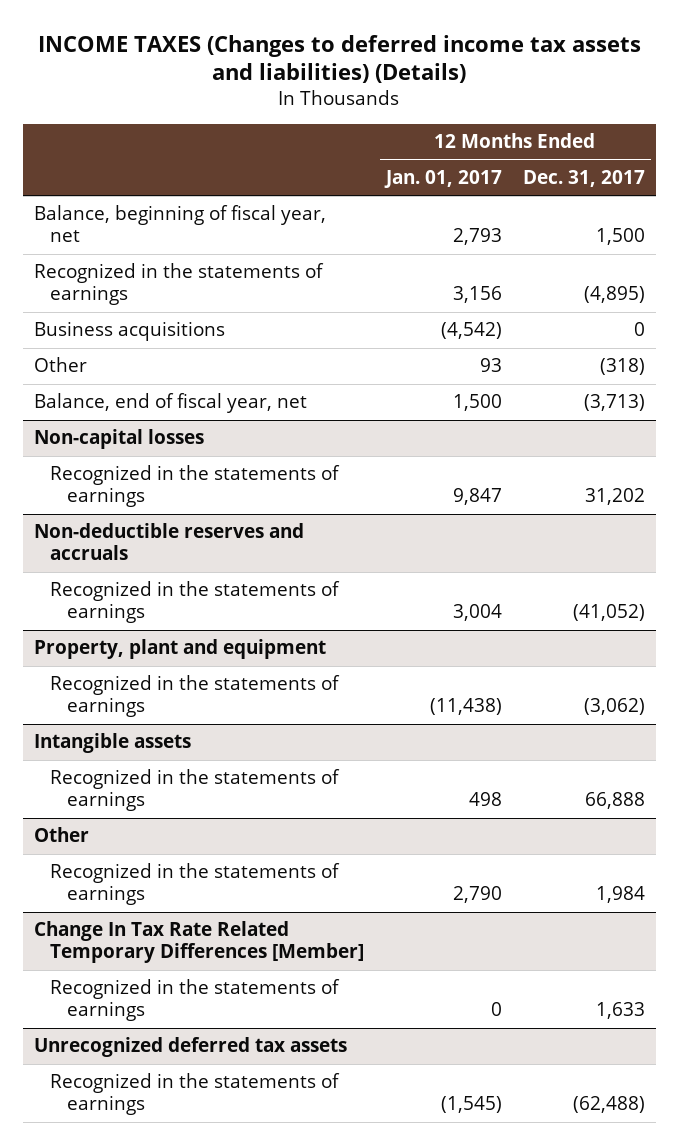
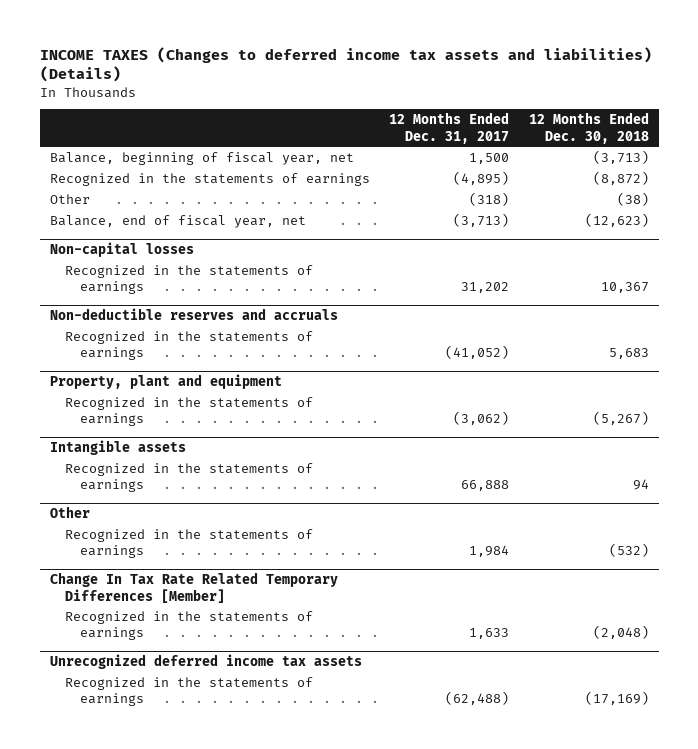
[383,170,502,189] Jan. 01, 2017 -> none
none -> [528,112,649,144] 12 Months Ended Dec. 30, 2018
[33,321,225,342] Business acquisitions -> none
[33,1037,347,1058] Unrecognized deferred tax assets -> [49,654,362,670] Unrecognized deferred income tax assets

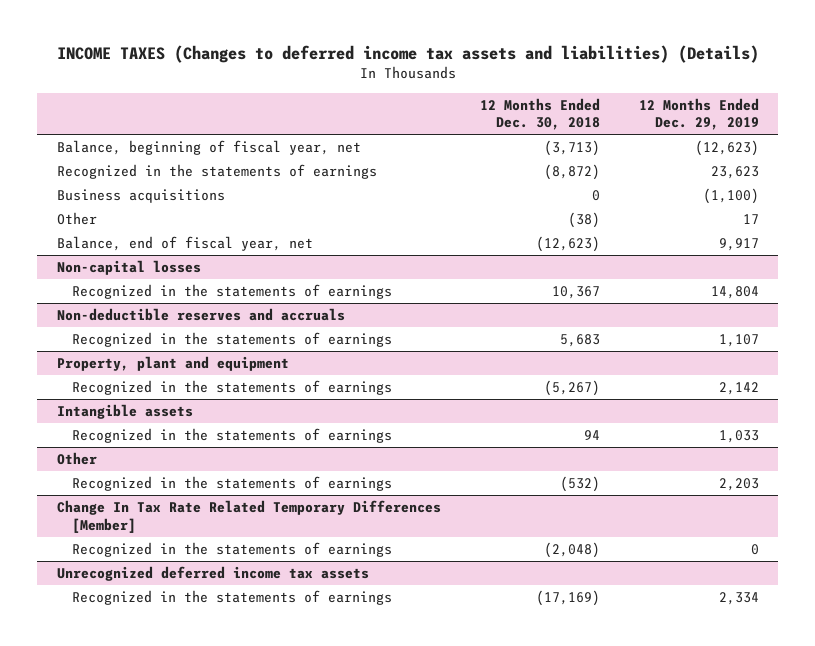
[389,112,510,144] 12 Months Ended Dec. 31, 2017 -> none
none -> [638,97,759,131] 12 Months Ended Dec. 29, 2019
none -> [56,188,225,203] Business acquisitions

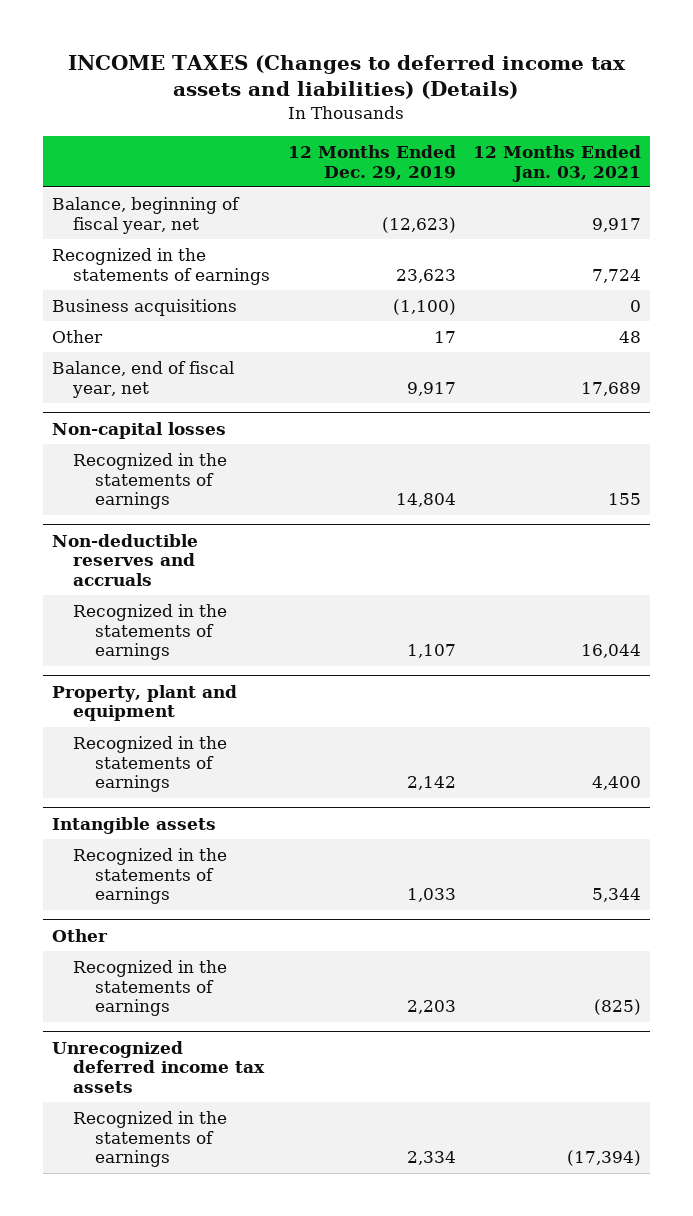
[479,97,600,131] 12 Months Ended Dec. 30, 2018 -> none
none -> [472,144,641,182] 12 Months Ended Jan. 03, 2021
[56,499,441,533] Change In Tax Rate Related Temporary Differences [Member] -> none
[71,541,392,557] Recognized in the statements of earnings -> none

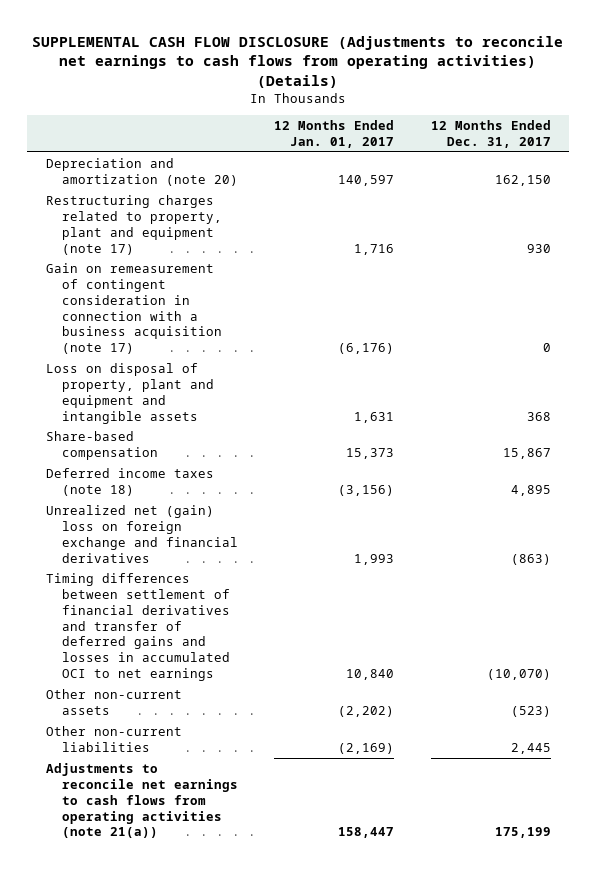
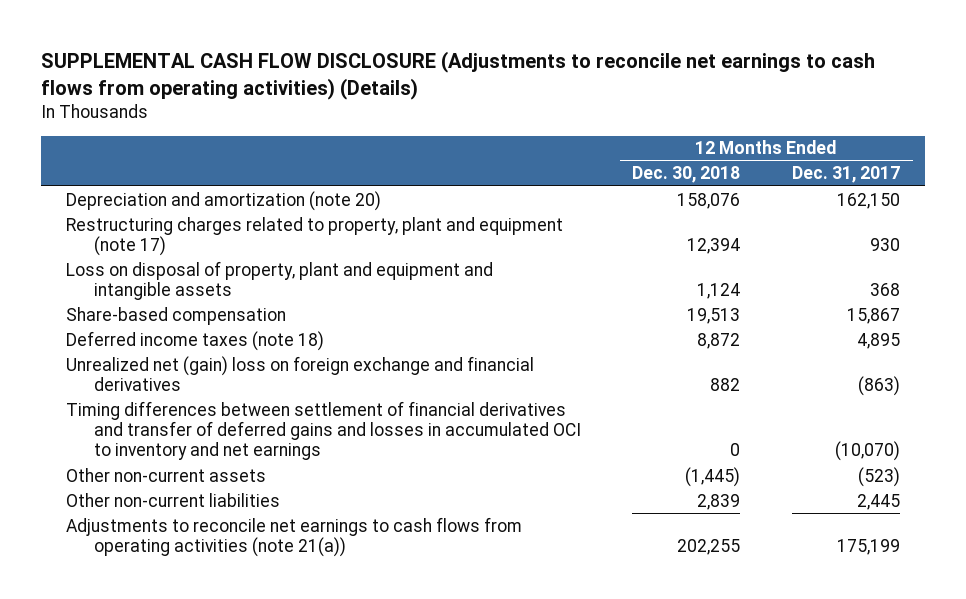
[274,120,395,149] 12 Months Ended Jan. 01, 2017 -> none
none -> [632,166,741,184] Dec. 30, 2018
[45,262,222,355] Gain on remeasurement of contingent consideration in connection with a business acquisition (note 17) -> none
[45,572,230,682] Timing differences between settlement of financial derivatives and transfer of deferred gains and losses in accumulated OCI to net earnings -> [66,400,582,461] Timing differences between settlement of financial derivatives and transfer of deferred gains and losses in accumulated OCI to inventory and net earnings

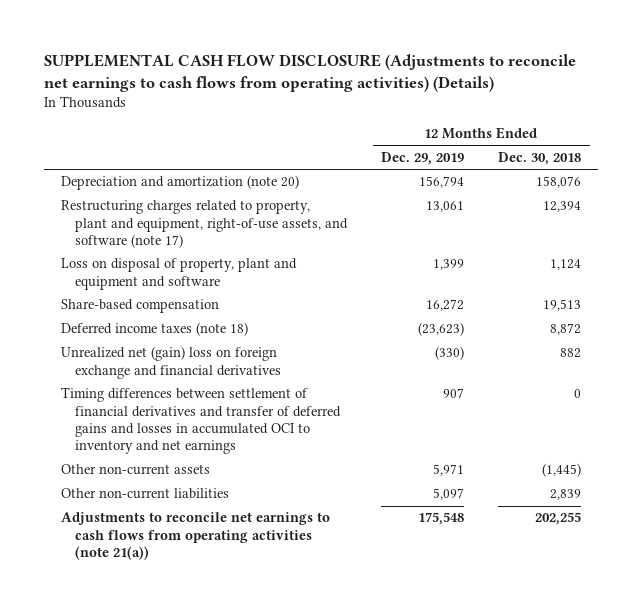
[791,166,900,184] Dec. 31, 2017 -> none
none -> [381,151,465,165] Dec. 29, 2019
[66,216,564,257] Restructuring charges related to property, plant and equipment (note 17) -> [60,200,348,249] Restructuring charges related to property, plant and equipment, right-of-use assets, and software (note 17)
[66,260,494,301] Loss on disposal of property, plant and equipment and intangible assets -> [60,258,297,290] Loss on disposal of property, plant and equipment and software

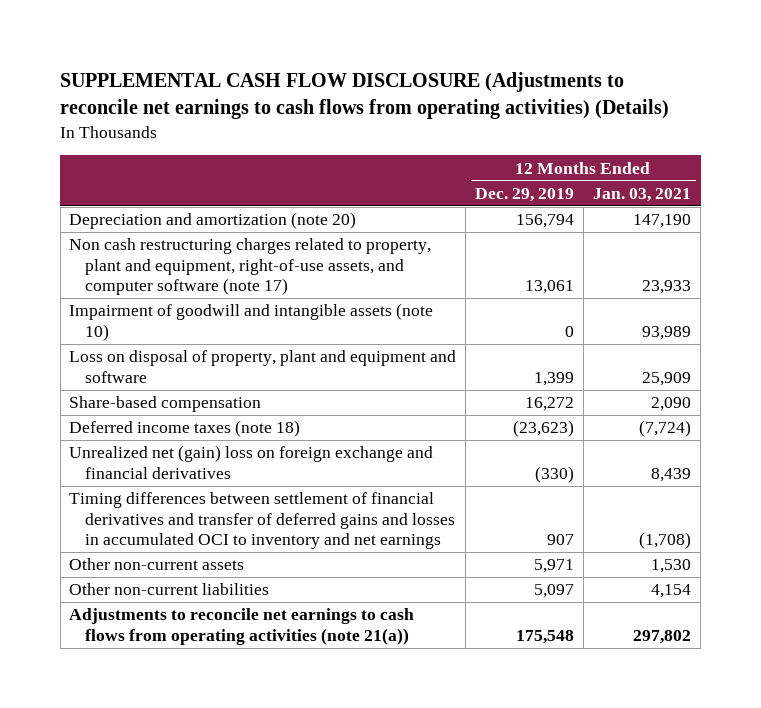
[498,151,582,165] Dec. 30, 2018 -> none
none -> [593,187,692,202] Jan. 03, 2021
[60,200,348,249] Restructuring charges related to property, plant and equipment, right-of-use assets, and software (note 17) -> [69,238,432,296] Non cash restructuring charges related to property, plant and equipment, right-of-use assets, and computer software (note 17)
none -> [69,303,434,341] Impairment of goodwill and intangible assets (note 10)

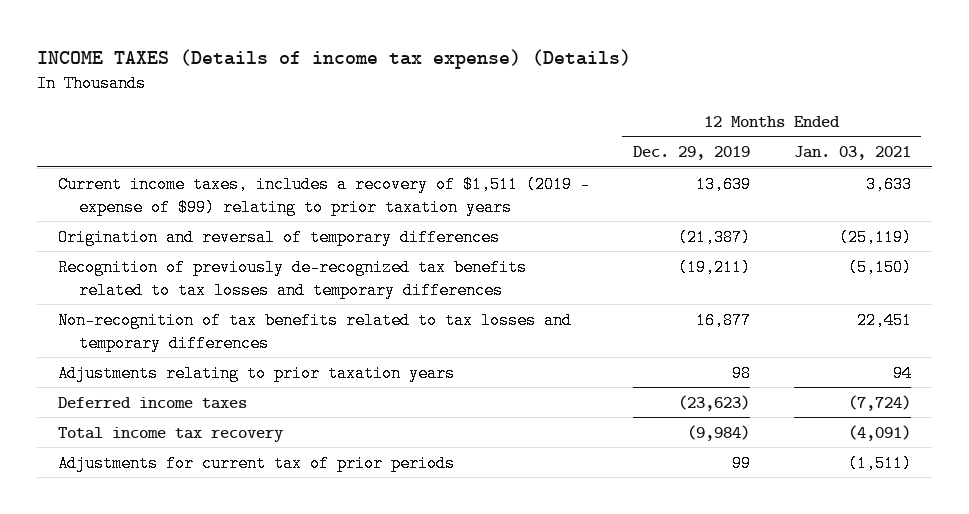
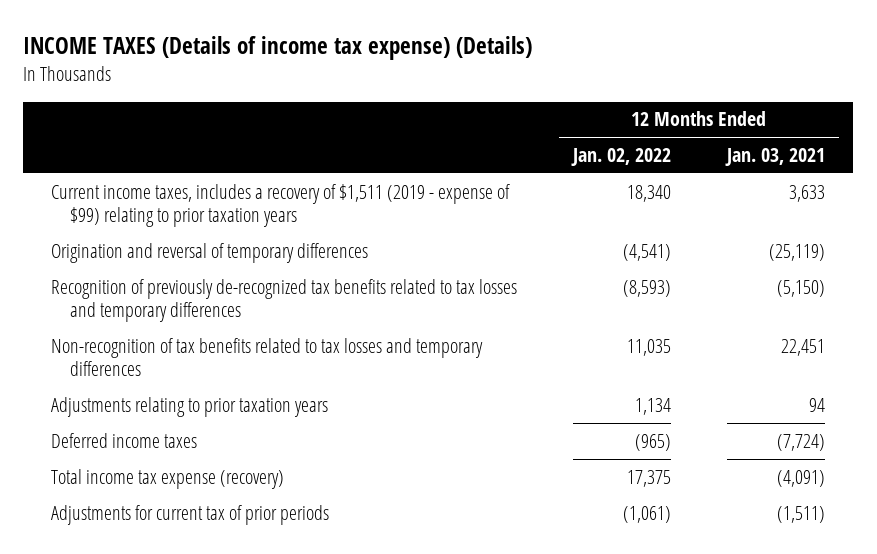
[632,145,750,160] Dec. 29, 2019 -> none
none -> [571,147,672,166] Jan. 02, 2022
[58,426,285,442] Total income tax recovery -> [51,468,285,489] Total income tax expense (recovery)

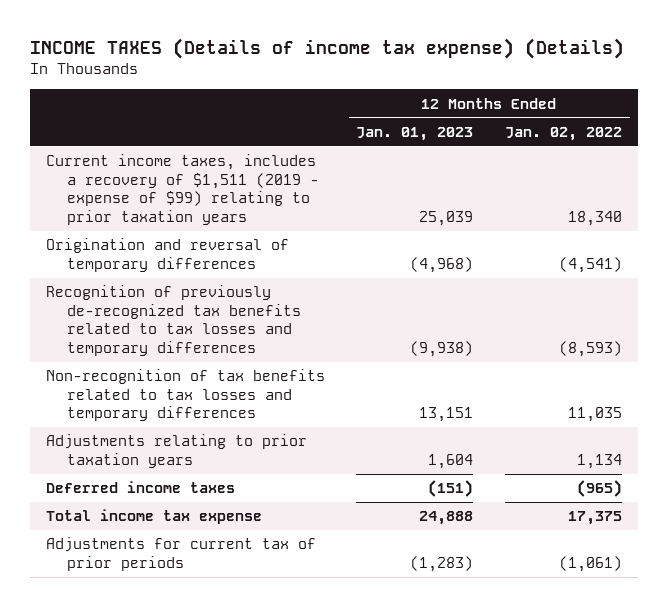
[725,147,826,166] Jan. 03, 2021 -> none
none -> [356,126,474,141] Jan. 01, 2023
[51,468,285,489] Total income tax expense (recovery) -> [46,509,263,525] Total income tax expense

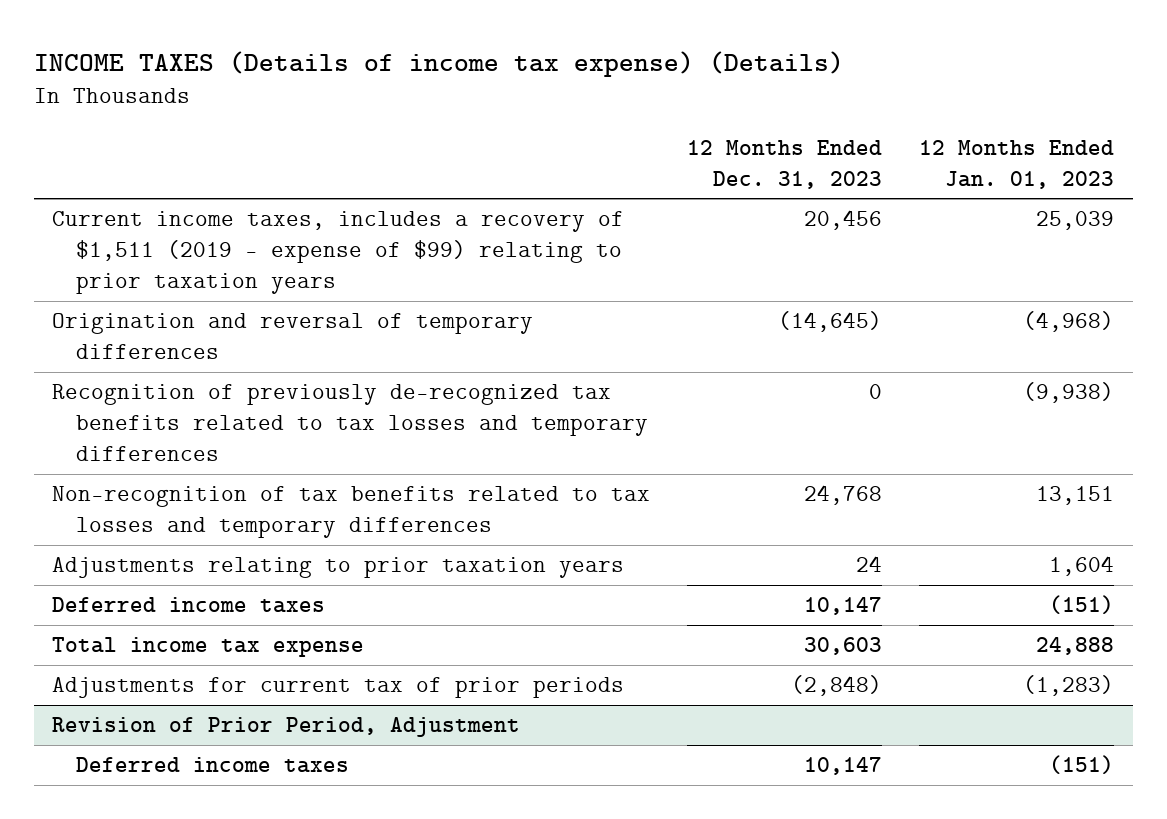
[504,126,622,141] Jan. 02, 2022 -> none
none -> [687,139,883,189] 12 Months Ended Dec. 31, 2023
none -> [52,717,521,738] Revision of Prior Period, Adjustment
none -> [75,757,349,774] Deferred income taxes

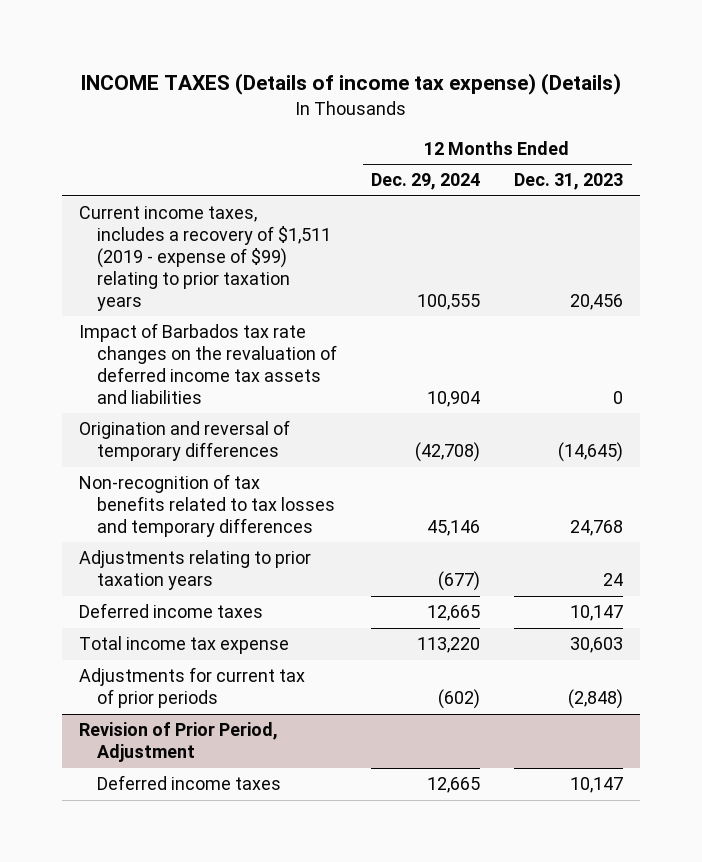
[919,139,1115,189] 12 Months Ended Jan. 01, 2023 -> none
none -> [371,173,481,191] Dec. 29, 2024
none -> [79,323,338,404] Impact of Barbados tax rate changes on the revaluation of deferred income tax assets and liabilities
[52,384,648,462] Recognition of previously de-recognized tax benefits related to tax losses and temporary differences -> none

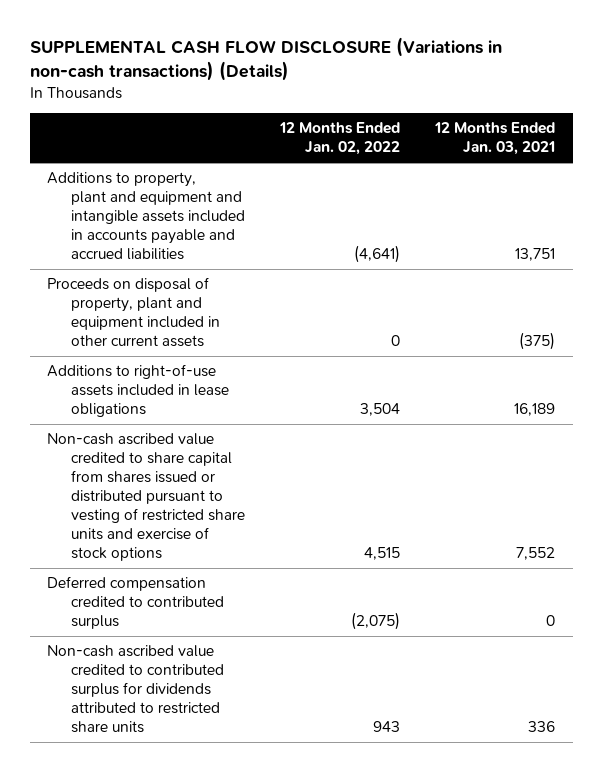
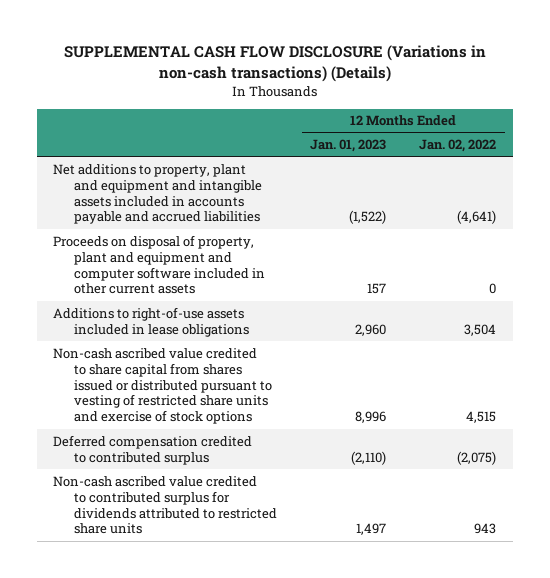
[434,122,556,156] 12 Months Ended Jan. 03, 2021 -> none
none -> [310,138,387,152] Jan. 01, 2023
[47,172,245,261] Additions to property, plant and equipment and intangible assets included in accounts payable and accrued liabilities -> [53,163,263,225] Net additions to property, plant and equipment and intangible assets included in accounts payable and accrued liabilities
[47,277,220,348] Proceeds on disposal of property, plant and equipment included in other current assets -> [53,234,266,295] Proceeds on disposal of property, plant and equipment and computer software included in other current assets

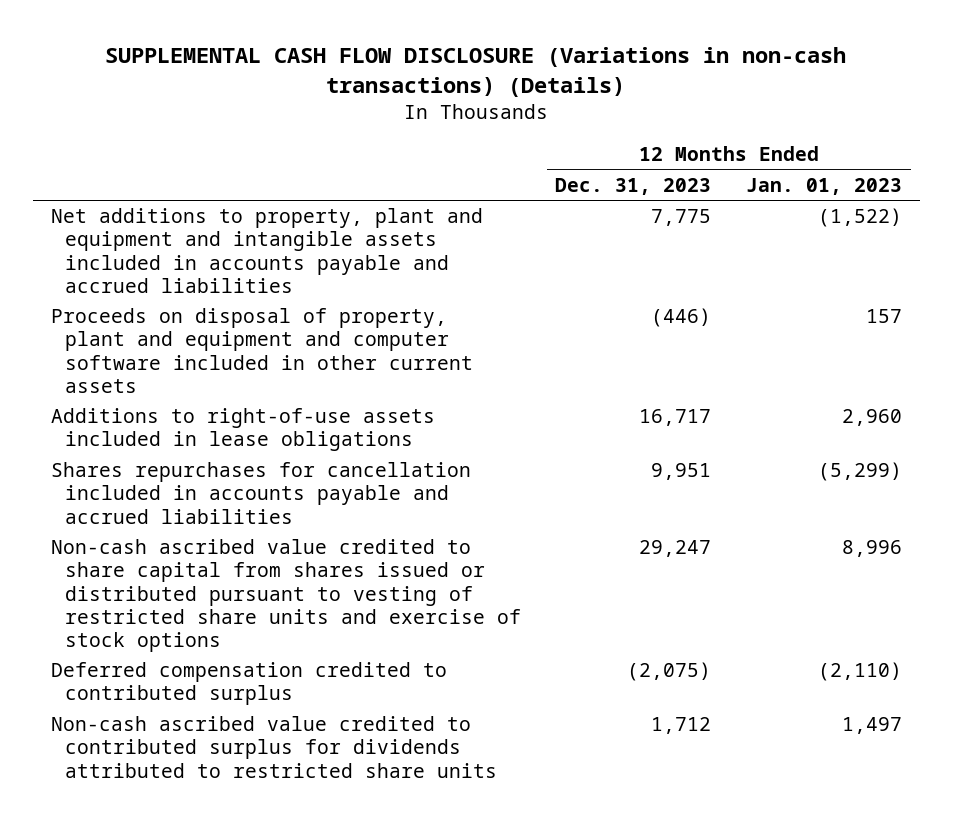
[419,138,497,152] Jan. 02, 2022 -> none
none -> [555,177,712,195] Dec. 31, 2023
none -> [50,462,471,524] Shares repurchases for cancellation included in accounts payable and accrued liabilities

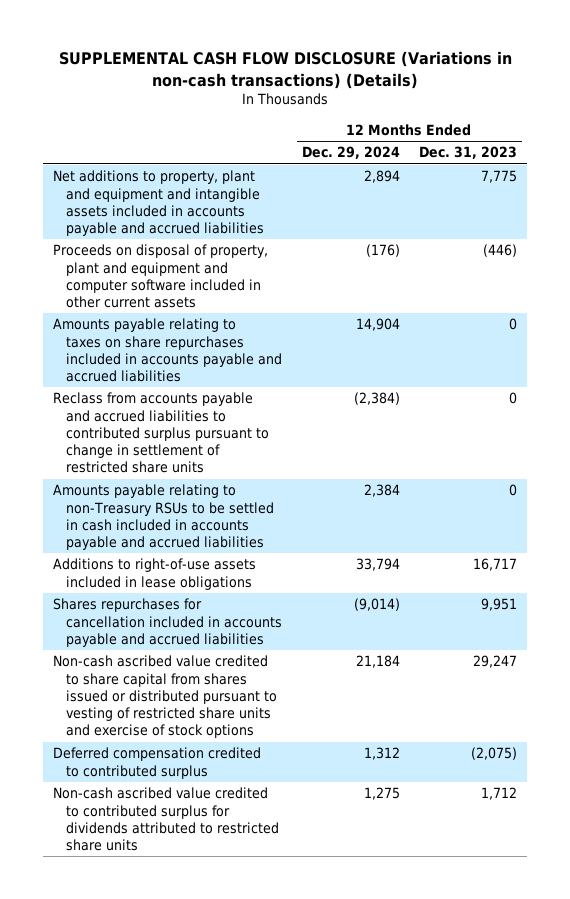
[746,177,903,195] Jan. 01, 2023 -> none
none -> [301,146,400,160] Dec. 29, 2024
none -> [52,318,282,383] Amounts payable relating to taxes on share repurchases included in accounts payable and accrued liabilities
none -> [52,392,269,474] Reclass from accounts payable and accrued liabilities to contributed surplus pursuant to change in settlement of restricted share units
none -> [52,484,274,551] Amounts payable relating to non-Treasury RSUs to be settled in cash included in accounts payable and accrued liabilities

